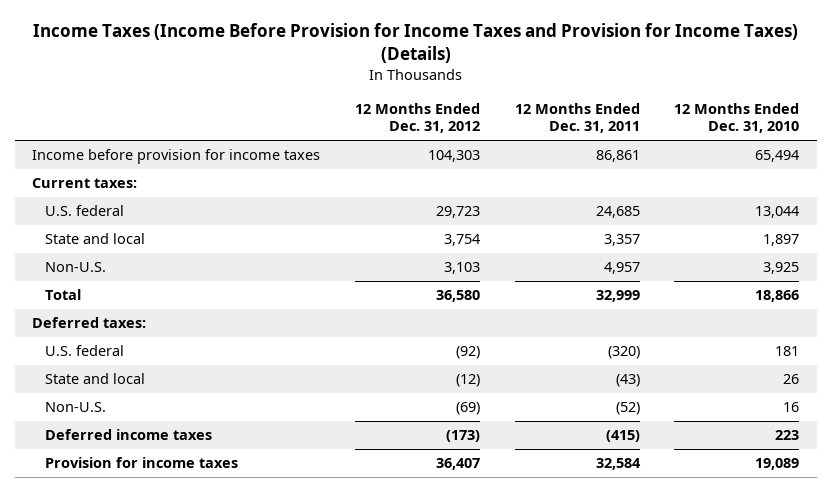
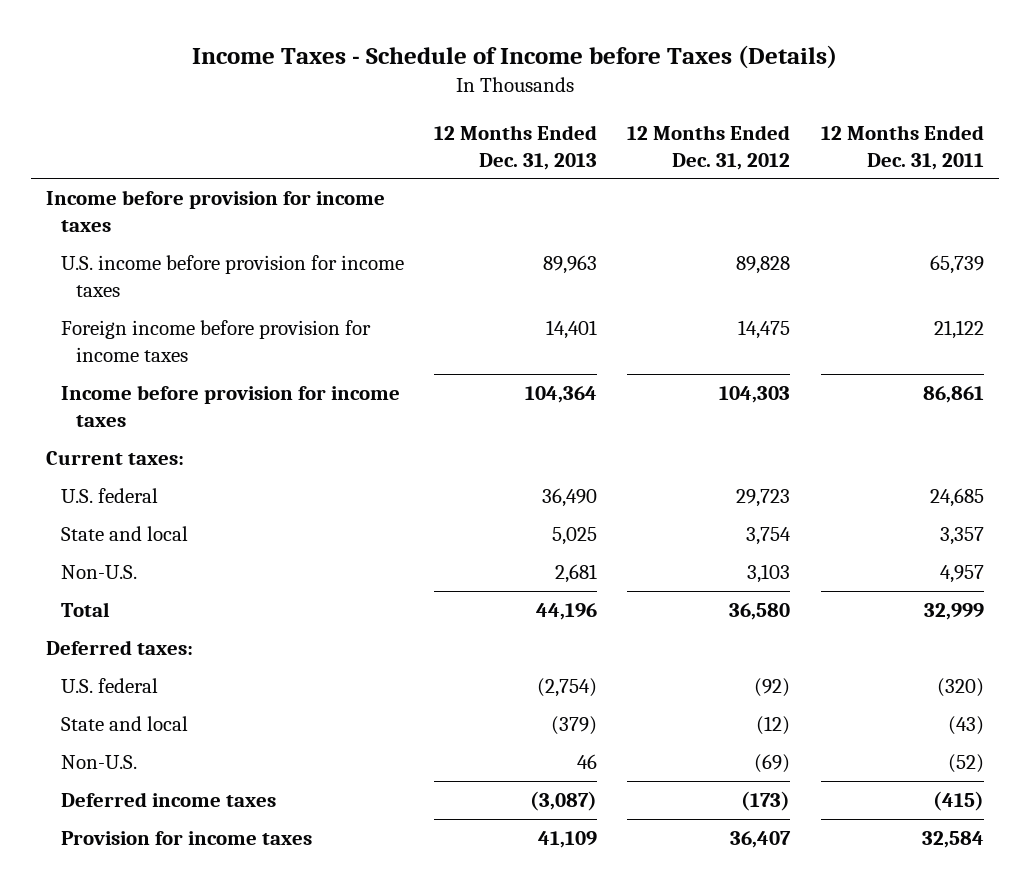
[32,23,798,64] Income Taxes (Income Before Provision for Income Taxes and Provision for Income Taxes) (Details) -> [191,44,837,69] Income Taxes - Schedule of Income before Taxes (Details)
[674,102,800,134] 12 Months Ended Dec. 31, 2010 -> none
none -> [434,124,598,170] 12 Months Ended Dec. 31, 2013
none -> [45,190,385,233] Income before provision for income taxes
none -> [60,255,404,298] U.S. income before provision for income taxes
none -> [60,320,371,363] Foreign income before provision for income taxes

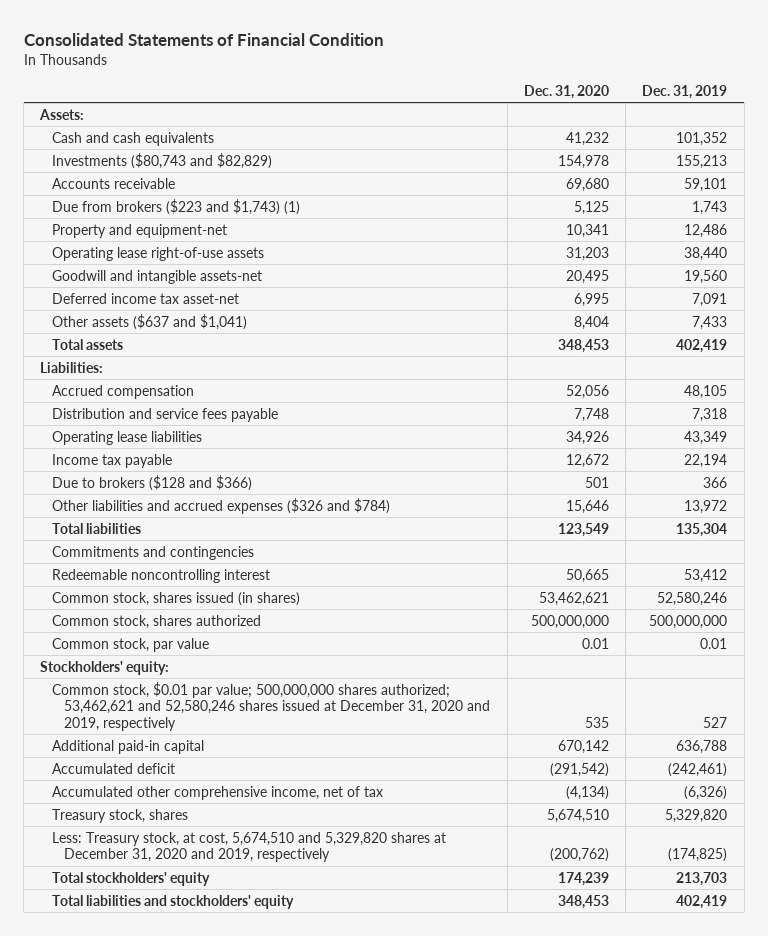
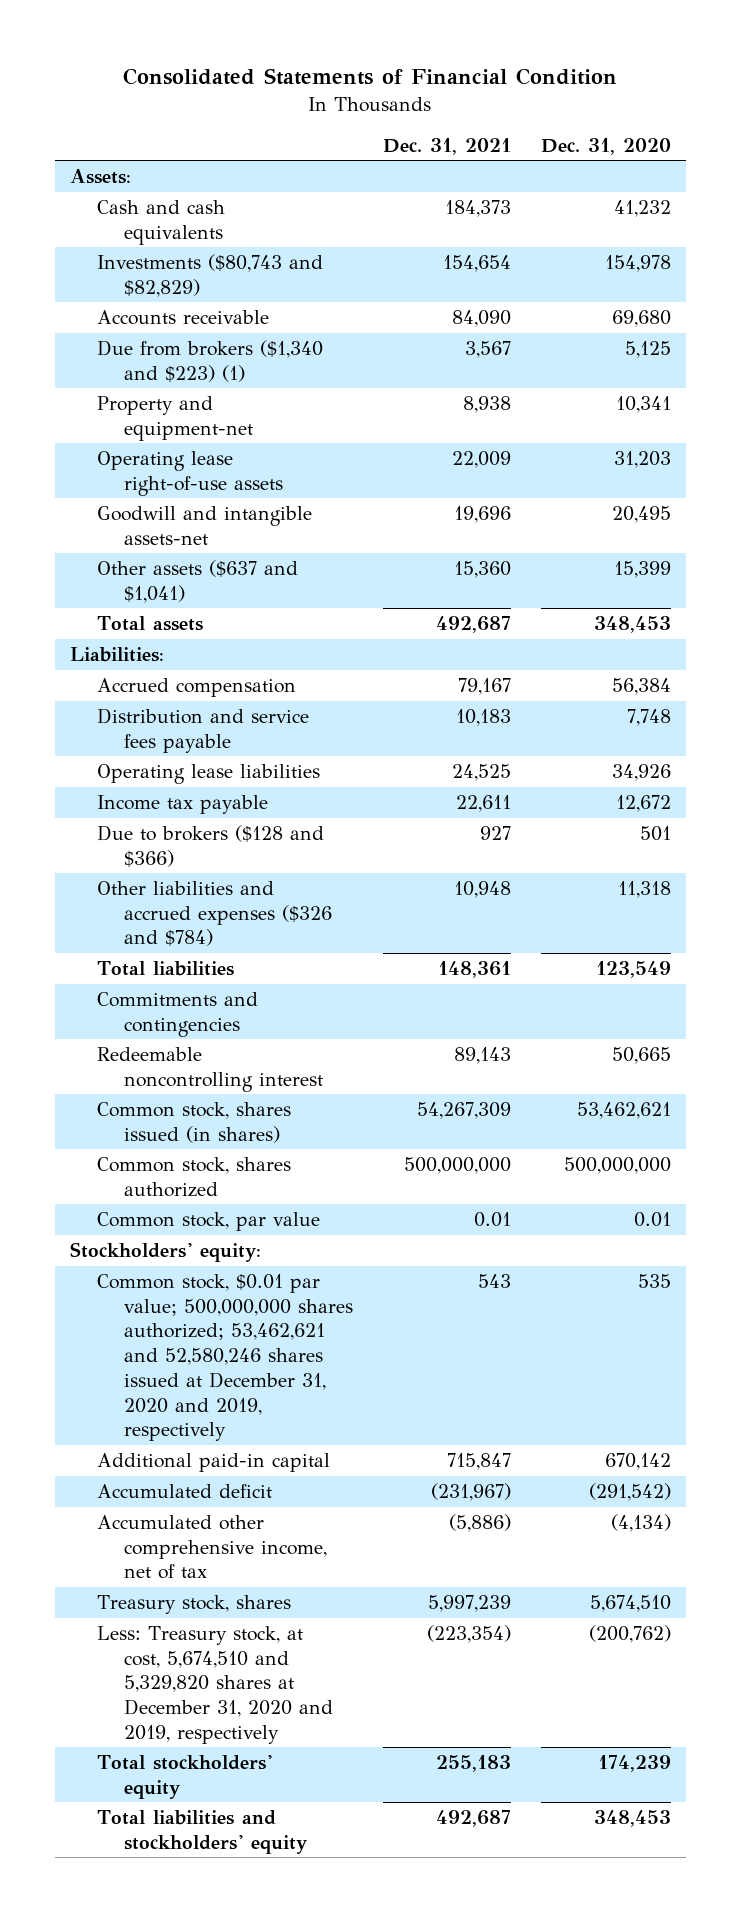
[642,84,728,99] Dec. 31, 2019 -> none
none -> [382,137,511,155] Dec. 31, 2021
[52,198,301,215] Due from brokers ($223 and $1,743) (1) -> [96,339,323,382] Due from brokers ($1,340 and $223) (1)
[52,292,240,304] Deferred income tax asset-net -> none
[573,315,609,330] 8,404 -> [613,560,671,578] 15,399
[565,384,609,399] 52,056 -> [611,677,671,695] 56,384
[565,499,609,514] 15,646 -> [617,880,671,898] 11,318

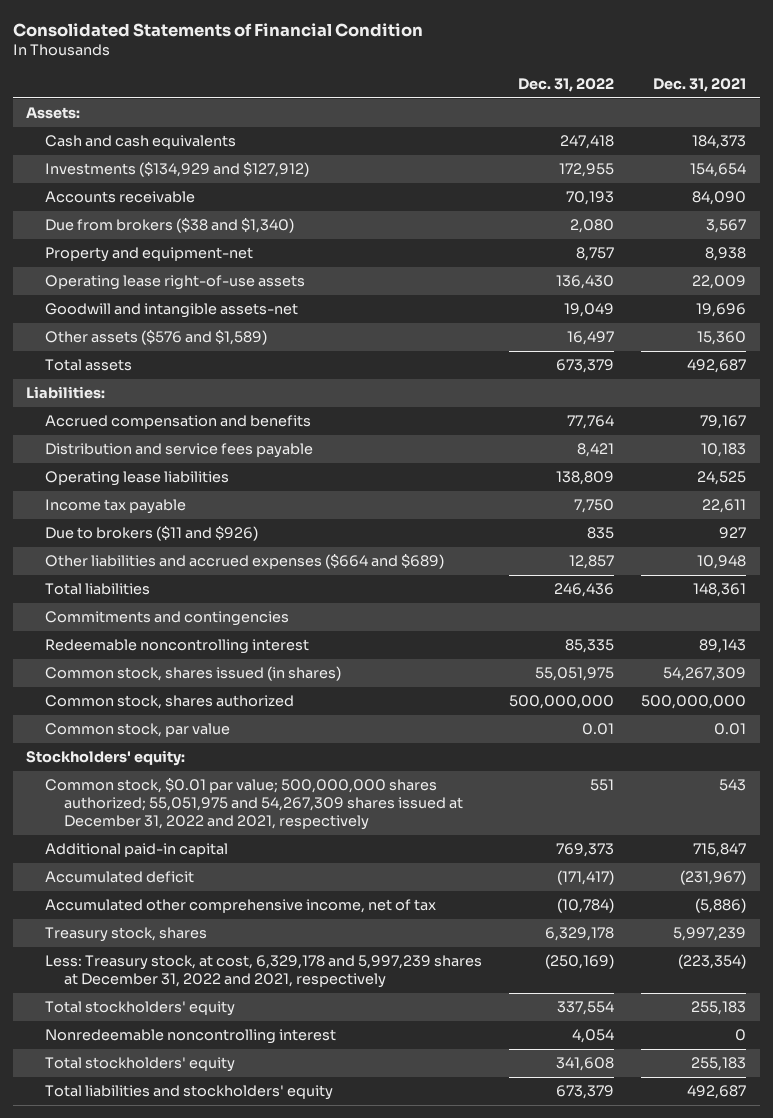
[540,137,671,155] Dec. 31, 2020 -> none
none -> [518,77,615,92] Dec. 31, 2022
[96,253,323,297] Investments ($80,743 and $82,829) -> [45,162,310,178] Investments ($134,929 and $127,912)
[96,339,323,382] Due from brokers ($1,340 and $223) (1) -> [45,218,295,234] Due from brokers ($38 and $1,340)
[96,559,298,603] Other assets ($637 and $1,041) -> [45,330,268,346] Other assets ($576 and $1,589)
[96,677,296,697] Accrued compensation -> [45,415,312,430] Accrued compensation and benefits
[96,824,324,867] Due to brokers ($128 and $366) -> [45,526,259,542] Due to brokers ($11 and $926)
[96,880,333,947] Other liabilities and accrued expenses ($326 and $784) -> [45,554,445,570] Other liabilities and accrued expenses ($664 and $689)
[96,1273,354,1442] Common stock, $0.01 par value; 500,000,000 shares authorized; 53,462,621 and 52,580,246 shares issued at December 31, 2020 and 2019, respectively -> [45,778,463,830] Common stock, $0.01 par value; 500,000,000 shares authorized; 55,051,975 and 54,267,309 shares issued at December 31, 2022 and 2021, respectively
[96,1625,334,1744] Less: Treasury stock, at cost, 5,674,510 and 5,329,820 shares at December 31, 2020 and 2019, respectively -> [45,955,483,989] Less: Treasury stock, at cost, 6,329,178 and 5,997,239 shares at December 31, 2022 and 2021, respectively
none -> [45,1029,337,1045] Nonredeemable noncontrolling interest
none -> [45,1057,236,1073] Total stockholders' equity

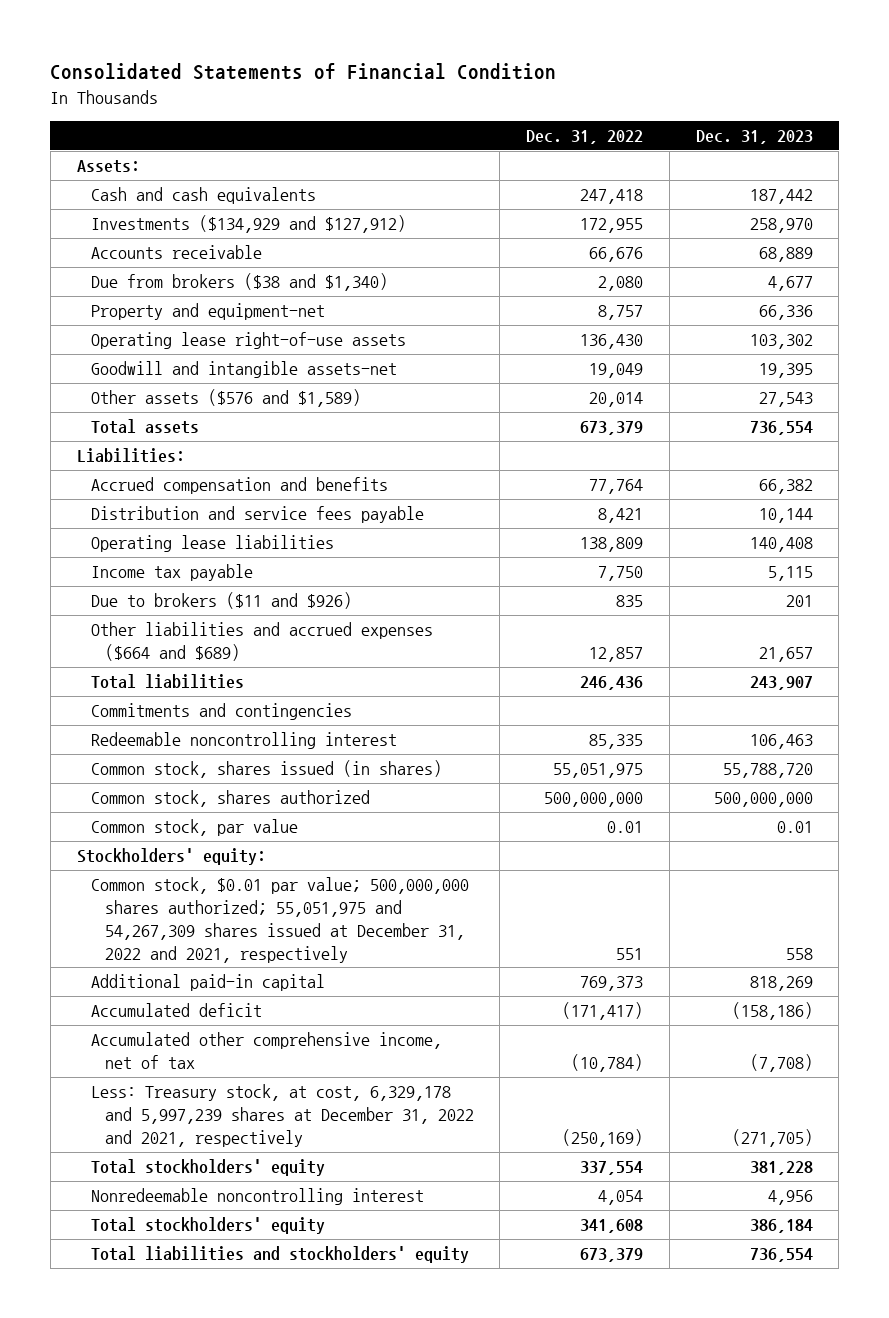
[653,77,747,92] Dec. 31, 2021 -> none
none -> [695,129,813,144] Dec. 31, 2023
[566,191,615,206] 70,193 -> [589,247,644,263] 66,676
[567,331,615,346] 16,497 -> [589,392,644,408] 20,014
[45,927,208,943] Treasury stock, shares -> none

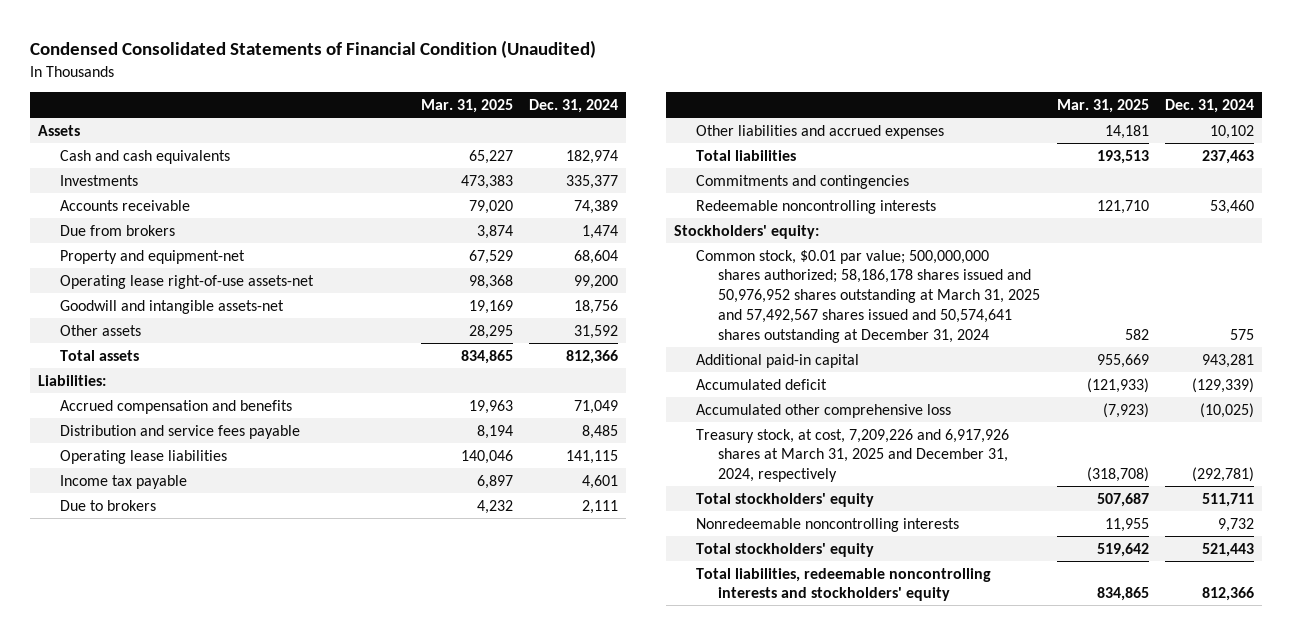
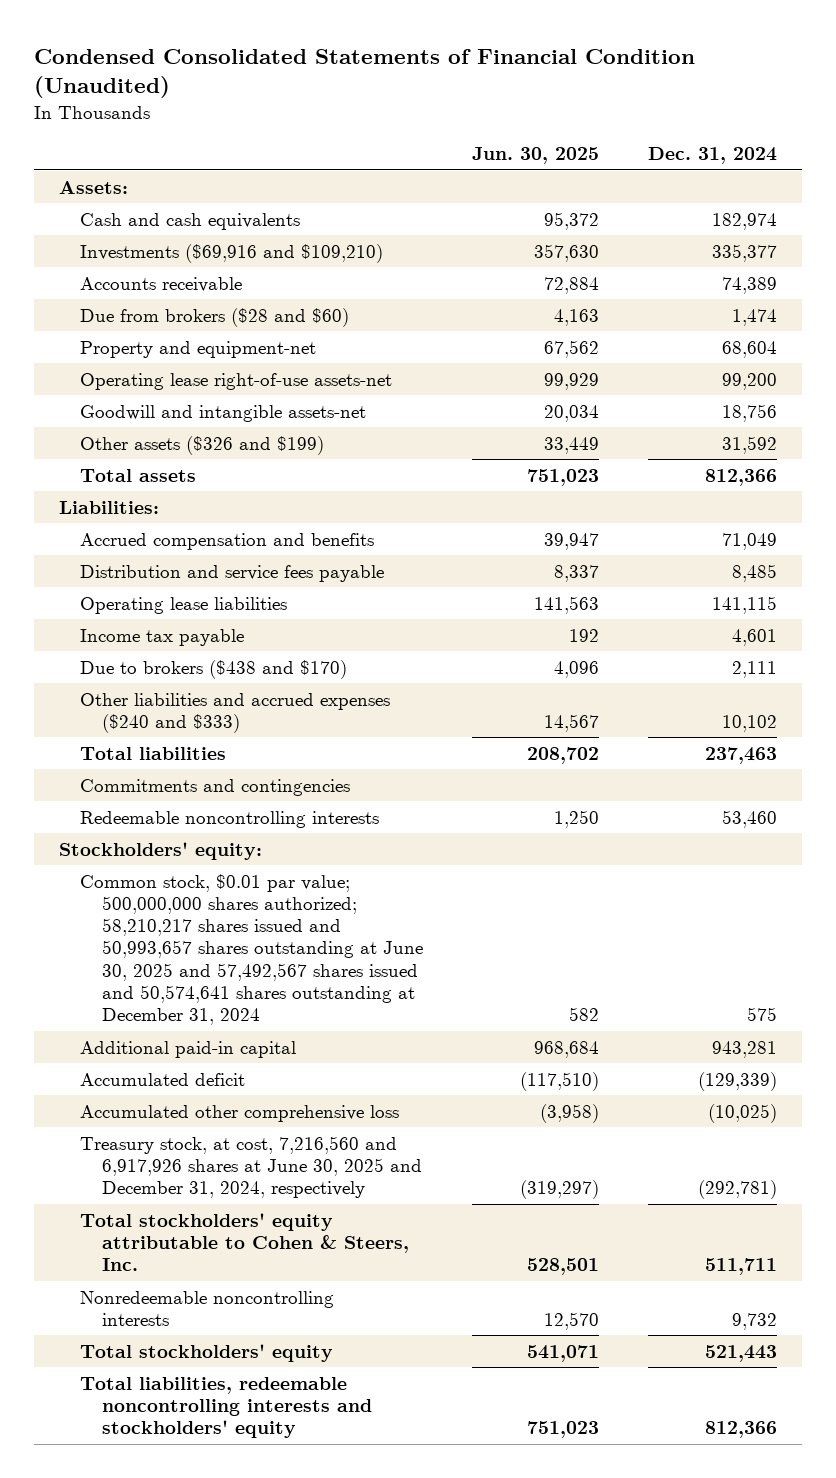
[420,98,513,113] Mar. 31, 2025 -> none
none -> [471,147,599,165] Jun. 30, 2025
[38,124,81,136] Assets -> [59,180,129,194] Assets:
[60,174,139,186] Investments -> [80,243,384,263] Investments ($69,916 and $109,210)
[60,224,176,236] Due from brokers -> [80,307,350,327] Due from brokers ($28 and $60)
[60,324,142,336] Other assets -> [80,435,325,455] Other assets ($326 and $199)
[60,499,157,511] Due to brokers -> [80,659,348,679] Due to brokers ($438 and $170)
[696,124,945,139] Other liabilities and accrued expenses -> [80,692,391,733] Other liabilities and accrued expenses ($240 and $333)
[696,249,1041,343] Common stock, $0.01 par value; 500,000,000 shares authorized; 58,186,178 shares issued and 50,976,952 shares outstanding at March 31, 2025 and 57,492,567 shares issued and 50,574,641 shares outstanding at December 31, 2024 -> [80,873,423,1026] Common stock, $0.01 par value; 500,000,000 shares authorized; 58,210,217 shares issued and 50,993,657 shares outstanding at June 30, 2025 and 57,492,567 shares issued and 50,574,641 shares outstanding at December 31, 2024
[696,428,1010,483] Treasury stock, at cost, 7,209,226 and 6,917,926 shares at March 31, 2025 and December 31, 2024, respectively -> [80,1135,422,1199] Treasury stock, at cost, 7,216,560 and 6,917,926 shares at June 30, 2025 and December 31, 2024, respectively
[696,492,875,507] Total stockholders' equity -> [80,1212,409,1272] Total stockholders' equity attributable to Cohen & Steers, Inc.

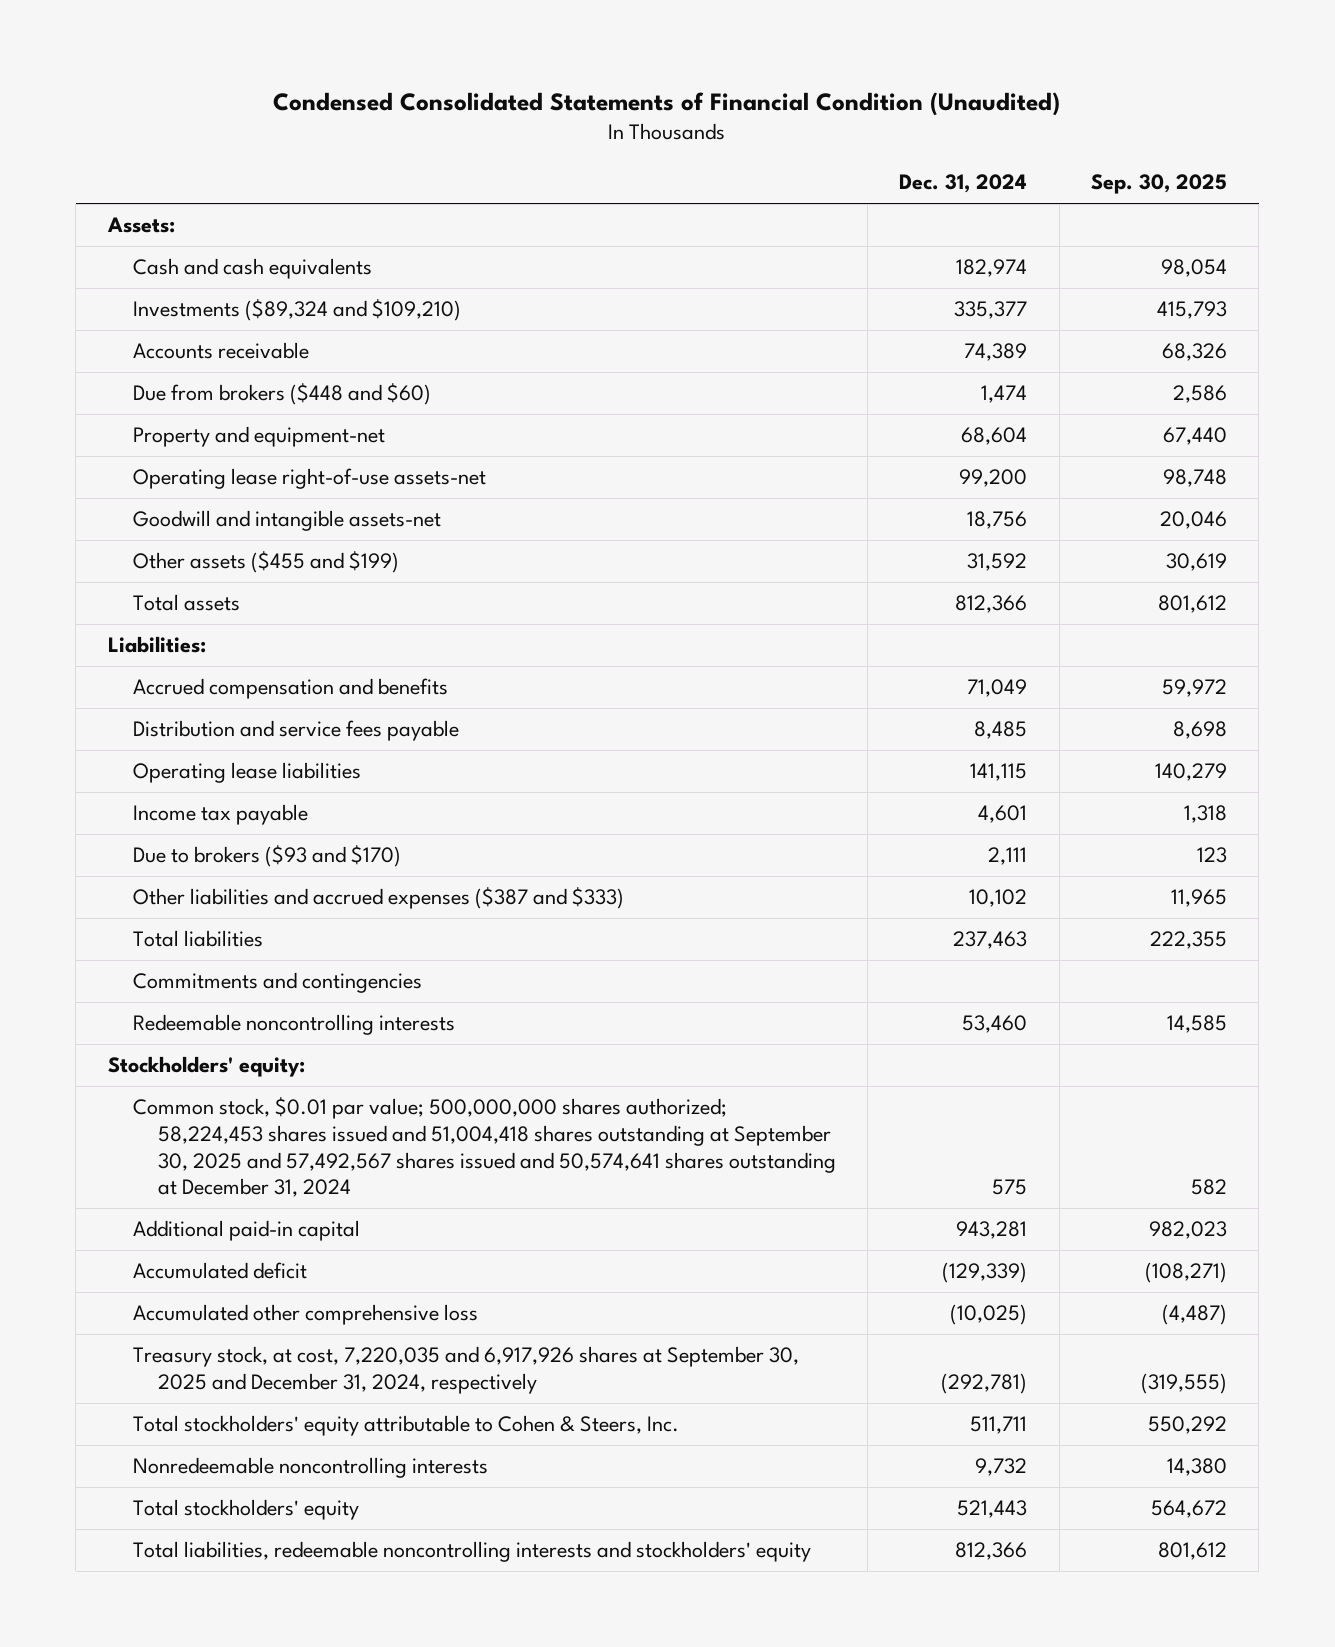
[471,147,599,165] Jun. 30, 2025 -> none
none -> [1090,174,1227,195] Sep. 30, 2025
[80,243,384,263] Investments ($69,916 and $109,210) -> [132,299,461,322] Investments ($89,324 and $109,210)
[80,307,350,327] Due from brokers ($28 and $60) -> [132,383,431,406] Due from brokers ($448 and $60)
[80,435,325,455] Other assets ($326 and $199) -> [132,551,399,574] Other assets ($455 and $199)
[80,659,348,679] Due to brokers ($438 and $170) -> [132,845,401,868] Due to brokers ($93 and $170)
[80,692,391,733] Other liabilities and accrued expenses ($240 and $333) -> [132,887,624,910] Other liabilities and accrued expenses ($387 and $333)
[80,873,423,1026] Common stock, $0.01 par value; 500,000,000 shares authorized; 58,210,217 shares issued and 50,993,657 shares outstanding at June 30, 2025 and 57,492,567 shares issued and 50,574,641 shares outstanding at December 31, 2024 -> [132,1097,837,1198] Common stock, $0.01 par value; 500,000,000 shares authorized; 58,224,453 shares issued and 51,004,418 shares outstanding at September 30, 2025 and 57,492,567 shares issued and 50,574,641 shares outstanding at December 31, 2024
[80,1135,422,1199] Treasury stock, at cost, 7,216,560 and 6,917,926 shares at June 30, 2025 and December 31, 2024, respectively -> [132,1346,799,1394] Treasury stock, at cost, 7,220,035 and 6,917,926 shares at September 30, 2025 and December 31, 2024, respectively

